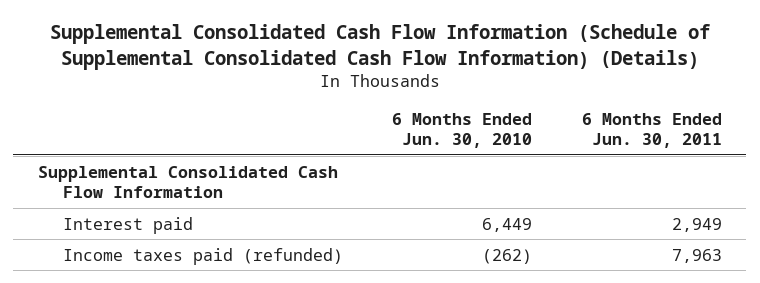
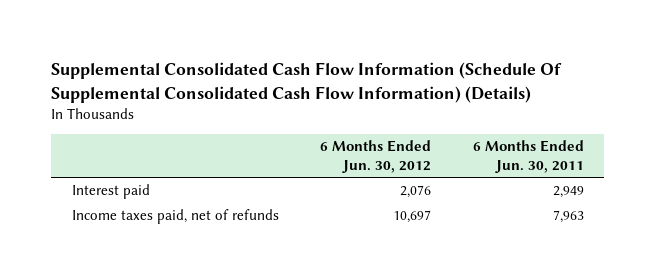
[49,23,711,70] Supplemental Consolidated Cash Flow Information (Schedule of Supplemental Consolidated Cash Flow Information) (Details) -> [51,61,563,103] Supplemental Consolidated Cash Flow Information (Schedule Of Supplemental Consolidated Cash Flow Information) (Details)
[392,112,533,149] 6 Months Ended Jun. 30, 2010 -> none
none -> [320,140,432,173] 6 Months Ended Jun. 30, 2012
[38,165,339,198] Supplemental Consolidated Cash Flow Information -> none
[62,247,343,265] Income taxes paid (refunded) -> [72,209,280,225] Income taxes paid, net of refunds

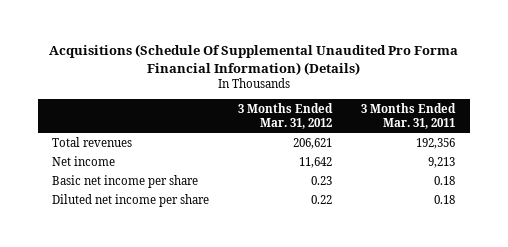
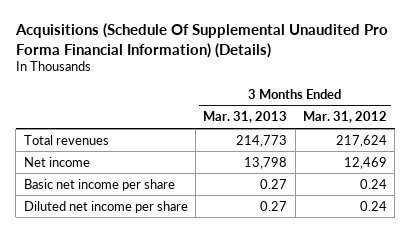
[361,102,457,129] 3 Months Ended Mar. 31, 2011 -> none
none -> [203,111,288,124] Mar. 31, 2013
[293,137,333,149] 206,621 -> [335,134,387,147] 217,624
[299,156,333,168] 11,642 -> [343,156,387,169] 12,469
[311,175,333,185] 0.23 -> [359,178,387,189] 0.24
[311,194,333,204] 0.22 -> [359,200,387,211] 0.24

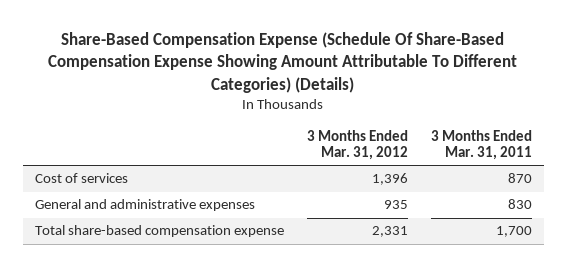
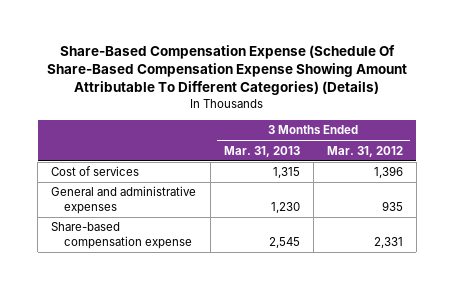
[431,129,533,161] 3 Months Ended Mar. 31, 2011 -> none
none -> [223,145,300,157] Mar. 31, 2013
[34,225,284,238] Total share-based compensation expense -> [51,222,193,250] Share-based compensation expense

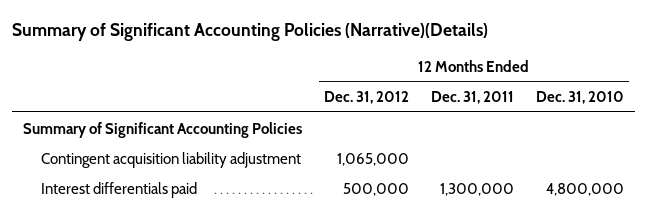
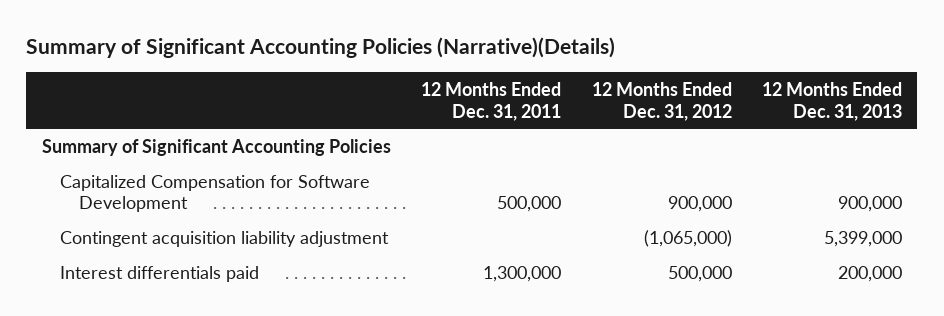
[535,91,624,105] Dec. 31, 2010 -> none
none -> [762,81,903,121] 12 Months Ended Dec. 31, 2013
none -> [60,174,371,213] Capitalized Compensation for Software Development
[337,152,410,166] 1,065,000 -> [643,229,732,247] (1,065,000)

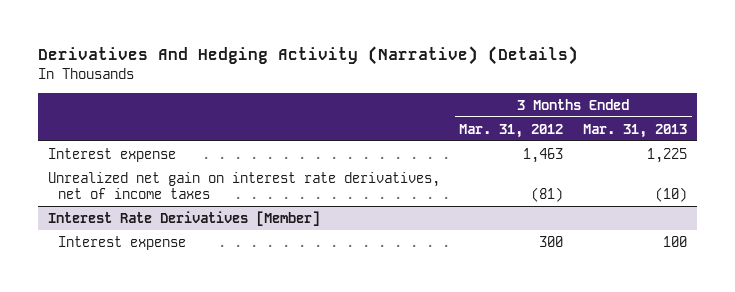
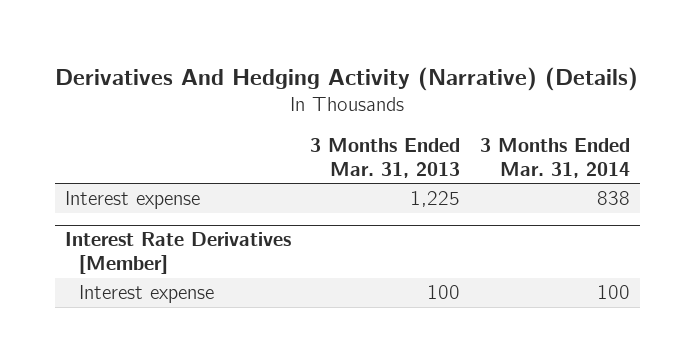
[459,123,564,138] Mar. 31, 2012 -> none
none -> [479,137,630,178] 3 Months Ended Mar. 31, 2014
[48,171,441,200] Unrealized net gain on interest rate derivatives, net of income taxes -> none

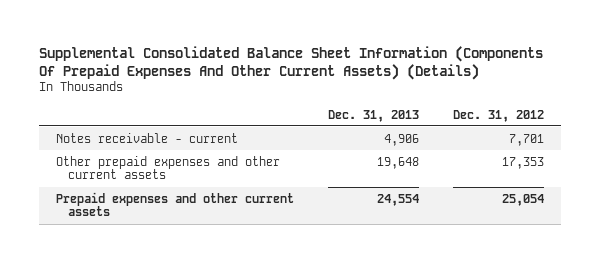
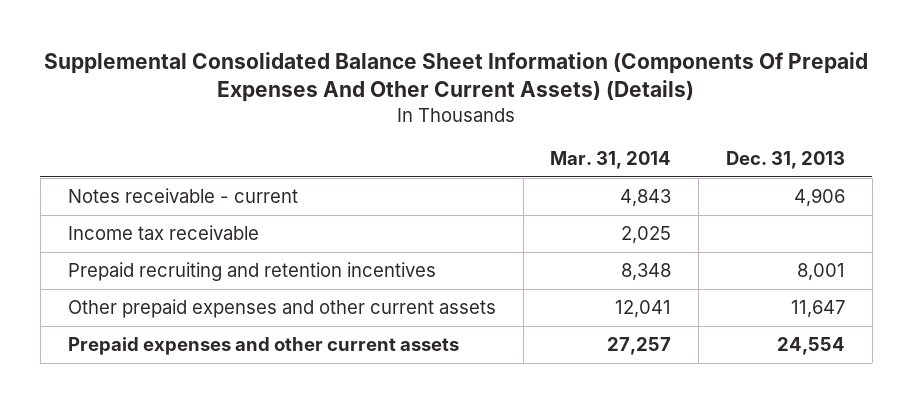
[453,109,545,122] Dec. 31, 2012 -> none
none -> [550,151,672,170] Mar. 31, 2014
none -> [67,224,259,240] Income tax receivable
none -> [67,261,436,281] Prepaid recruiting and retention incentives
[377,156,420,169] 19,648 -> [791,299,846,318] 11,647

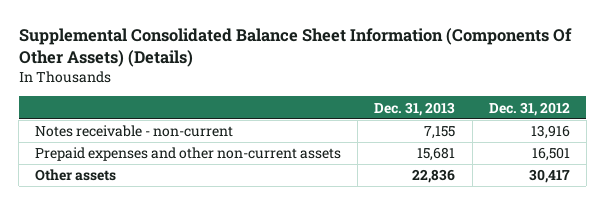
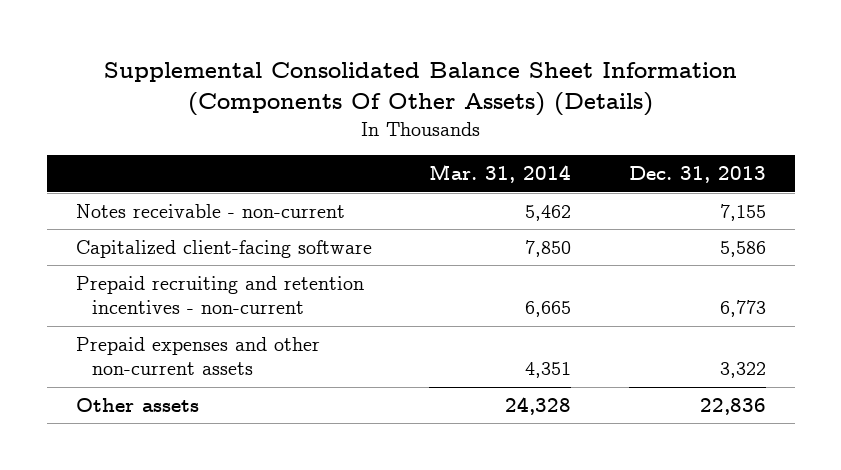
[488,101,570,116] Dec. 31, 2012 -> none
none -> [429,164,572,184] Mar. 31, 2014
none -> [75,239,372,258] Capitalized client-facing software
none -> [75,275,364,315] Prepaid recruiting and retention incentives - non-current
[417,147,456,162] 15,681 -> [719,362,766,379] 3,322

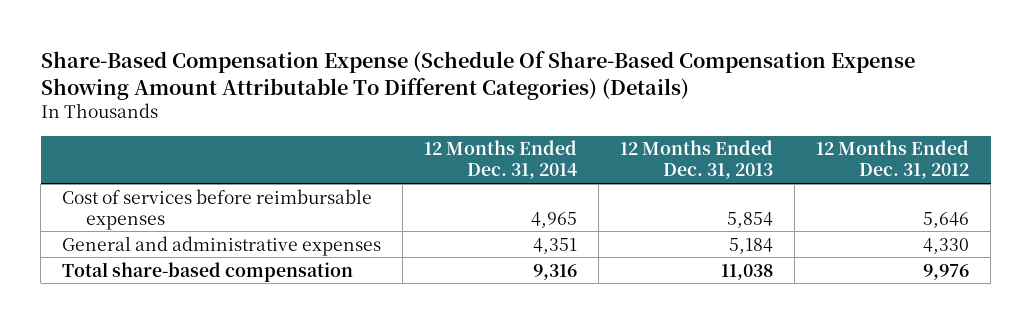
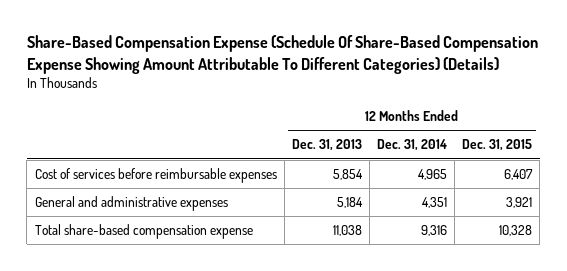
[816,140,970,180] 12 Months Ended Dec. 31, 2012 -> none
none -> [462,139,533,152] Dec. 31, 2015
[62,261,354,282] Total share-based compensation -> [34,224,253,240] Total share-based compensation expense

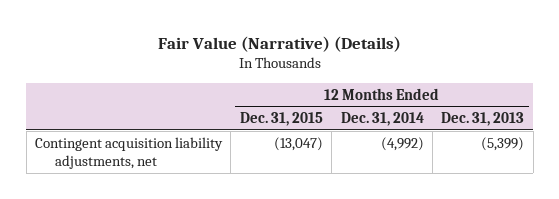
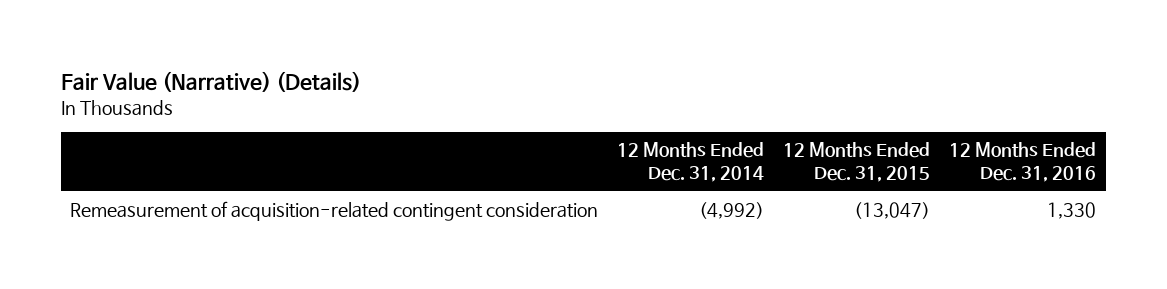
[441,111,525,126] Dec. 31, 2013 -> none
none -> [949,142,1097,183] 12 Months Ended Dec. 31, 2016
[35,136,224,169] Contingent acquisition liability adjustments, net -> [70,201,599,222] Remeasurement of acquisition-related contingent consideration

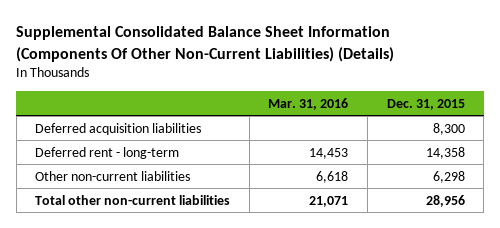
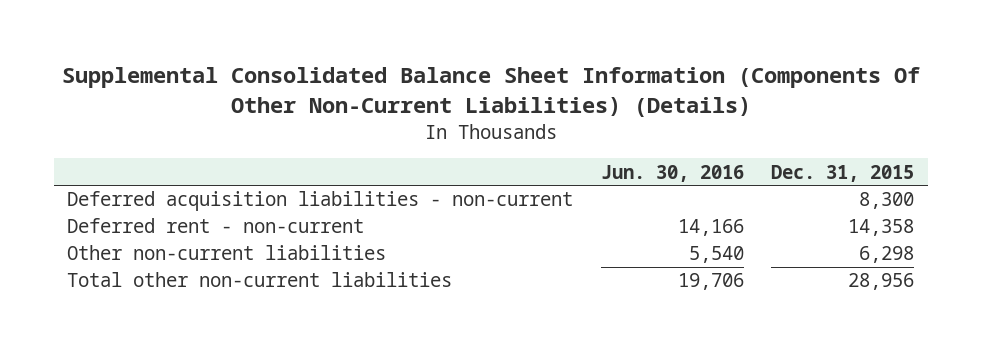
[268,97,349,110] Mar. 31, 2016 -> none
none -> [600,164,744,182] Jun. 30, 2016
[35,122,202,135] Deferred acquisition liabilities -> [67,191,574,212] Deferred acquisition liabilities - non-current
[35,146,180,159] Deferred rent - long-term -> [67,218,365,234] Deferred rent - non-current

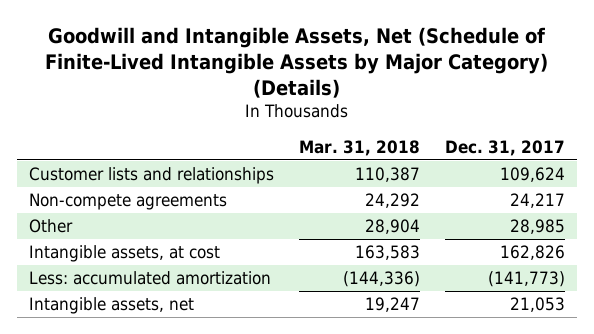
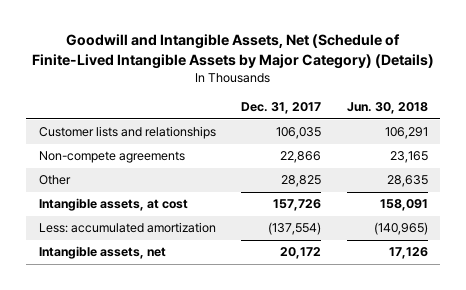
[298,140,420,157] Mar. 31, 2018 -> none
none -> [346,102,428,115] Jun. 30, 2018
[499,167,565,183] 109,624 -> [276,127,322,140] 106,035
[509,193,565,209] 24,217 -> [280,151,322,164] 22,866
[509,219,565,235] 28,985 -> [281,175,322,188] 28,825
[499,245,565,261] 162,826 -> [273,199,322,212] 157,726
[487,271,565,288] (141,773) -> [268,222,322,236] (137,554)
[509,297,565,313] 21,053 -> [280,247,322,260] 20,172

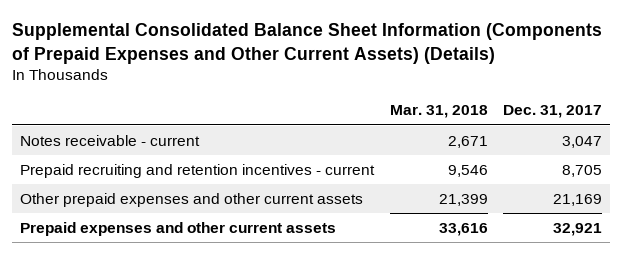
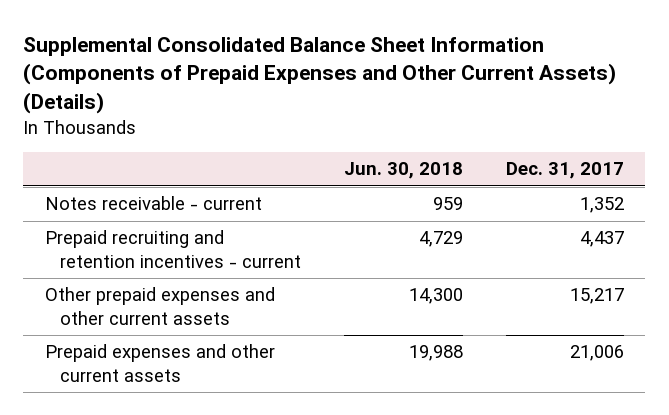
[389,105,488,119] Mar. 31, 2018 -> none
none -> [343,162,463,180] Jun. 30, 2018
[562,135,603,148] 3,047 -> [579,197,624,214] 1,352
[562,164,603,177] 8,705 -> [579,231,624,248] 4,437
[553,193,603,206] 21,169 -> [569,288,624,305] 15,217
[553,222,603,236] 32,921 -> [569,345,624,362] 21,006

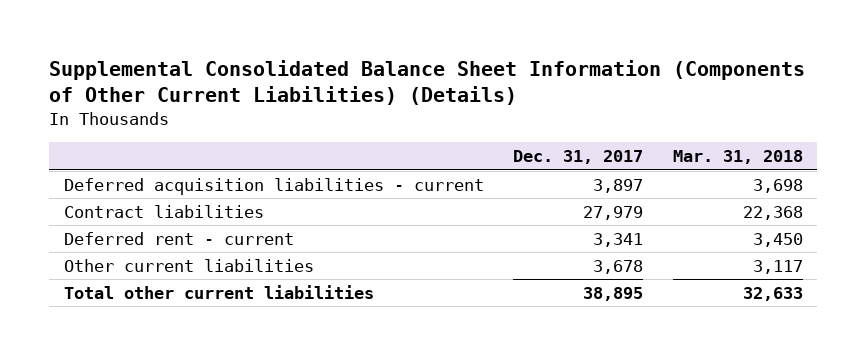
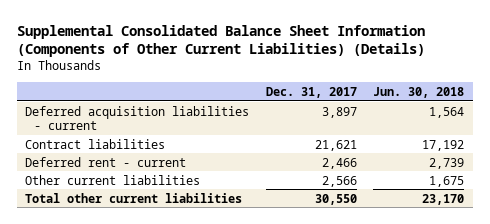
[672,150,803,165] Mar. 31, 2018 -> none
none -> [373,86,465,98] Jun. 30, 2018
[583,205,644,220] 27,979 -> [314,139,357,151] 21,621
[593,232,644,247] 3,341 -> [321,157,357,169] 2,466
[593,259,644,274] 3,678 -> [321,175,357,187] 2,566
[583,286,644,301] 38,895 -> [314,193,357,205] 30,550

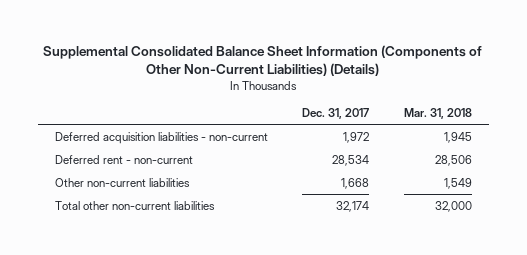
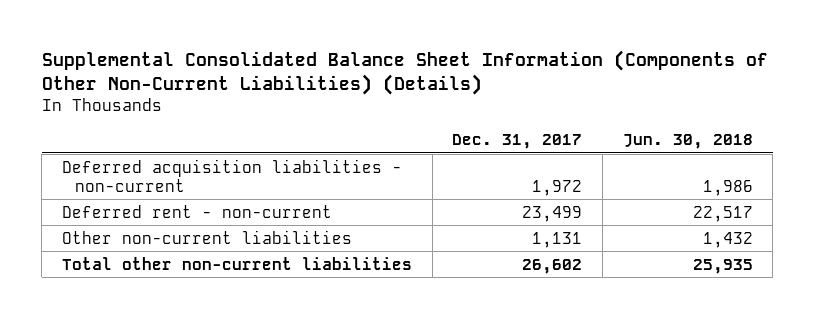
[403,108,472,120] Mar. 31, 2018 -> none
none -> [622,134,753,150] Jun. 30, 2018
[332,154,370,166] 28,534 -> [522,205,583,222] 23,499
[341,177,370,189] 1,668 -> [532,231,583,248] 1,131
[336,200,370,212] 32,174 -> [522,258,583,274] 26,602

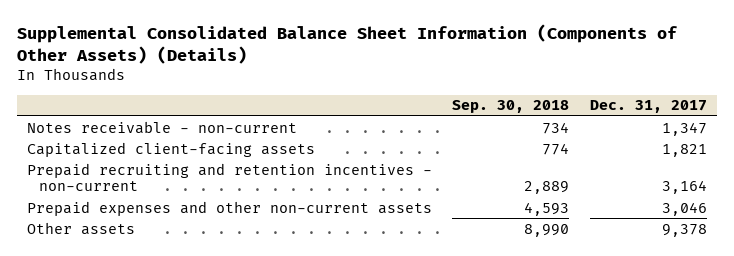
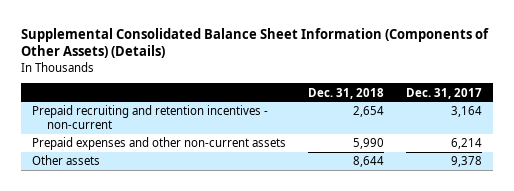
[452,100,570,114] Sep. 30, 2018 -> none
none -> [307,87,384,99] Dec. 31, 2018
[26,120,297,134] Notes receivable - non-current -> none
[26,141,315,157] Capitalized client-facing assets -> none
[661,201,707,216] 3,046 -> [450,138,482,150] 6,214

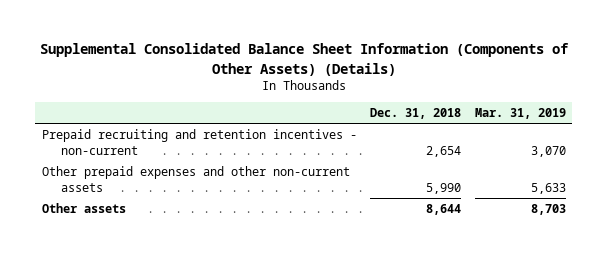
[405,87,482,99] Dec. 31, 2017 -> none
none -> [474,108,566,120] Mar. 31, 2019
[31,137,286,151] Prepaid expenses and other non-current assets -> [42,165,351,192] Other prepaid expenses and other non-current assets

